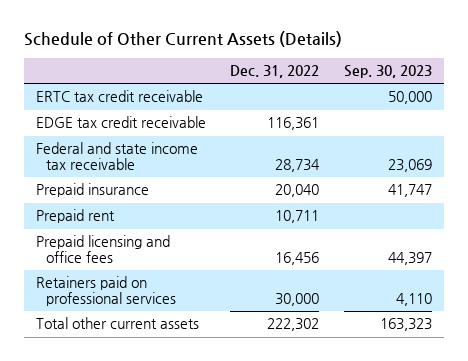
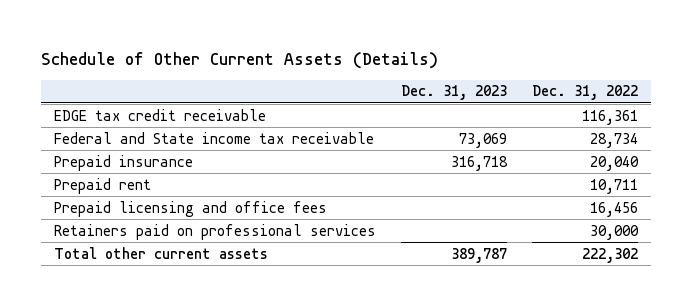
[343,65,432,79] Sep. 30, 2023 -> none
none -> [401,85,508,101] Dec. 31, 2023
[35,90,203,103] ERTC tax credit receivable -> none
[35,142,198,170] Federal and state income tax receivable -> [54,131,375,144] Federal and State income tax receivable

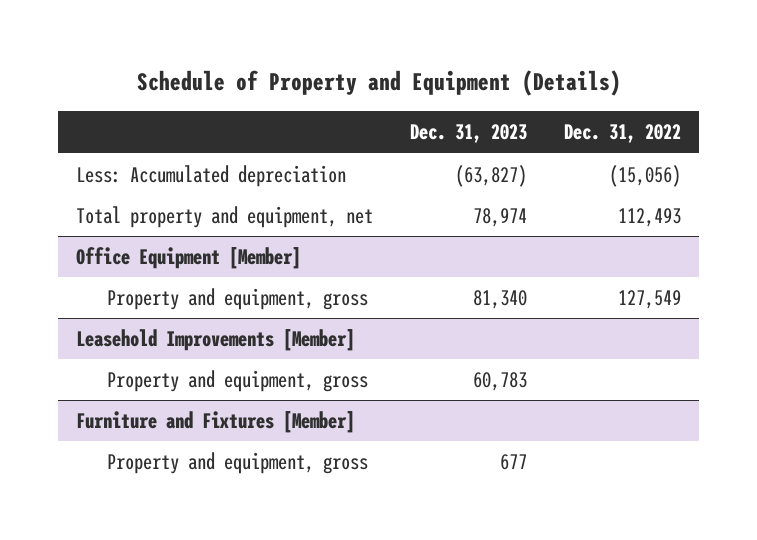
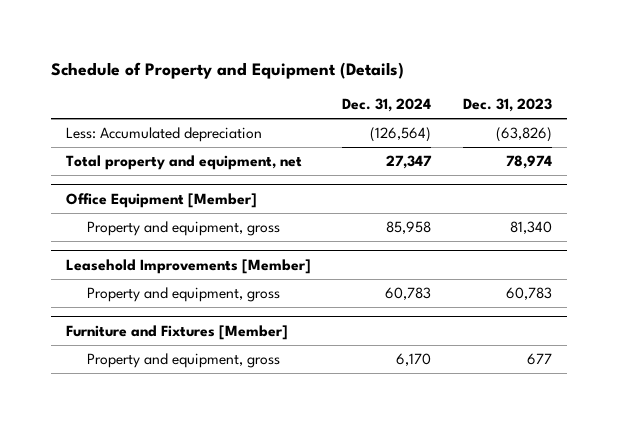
[563,124,681,144] Dec. 31, 2022 -> none
none -> [342,98,432,113] Dec. 31, 2024
[455,164,528,187] (63,827) -> [495,127,552,143] (63,826)

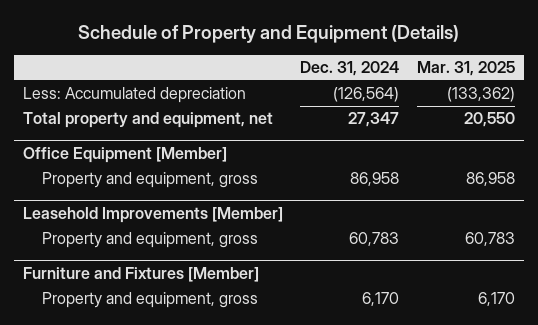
[462,98,552,113] Dec. 31, 2023 -> none
none -> [416,61,515,77] Mar. 31, 2025
[386,221,432,235] 85,958 -> [350,172,400,187] 86,958

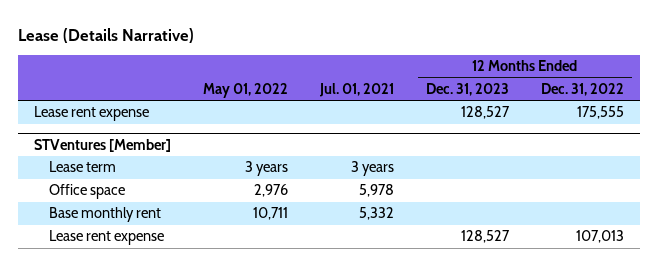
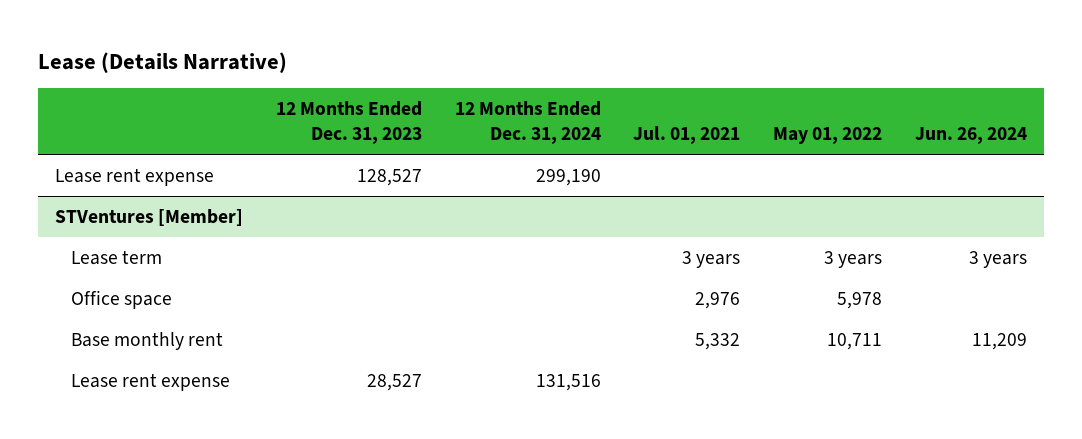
[541,82,625,96] Dec. 31, 2022 -> none
none -> [454,100,601,145] 12 Months Ended Dec. 31, 2024
none -> [915,127,1028,145] Jun. 26, 2024
[254,184,289,198] 2,976 -> [837,291,883,309] 5,978
[359,184,395,198] 5,978 -> [695,291,741,309] 2,976
[461,230,511,244] 128,527 -> [366,373,422,391] 28,527

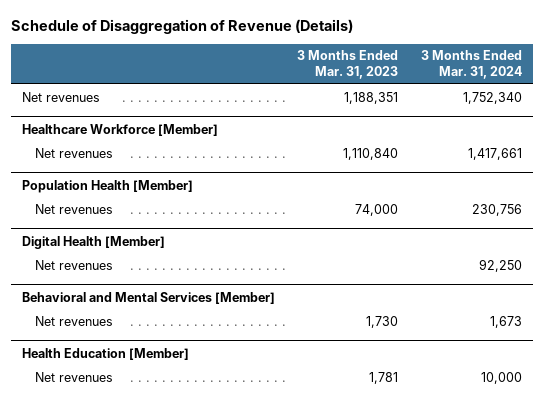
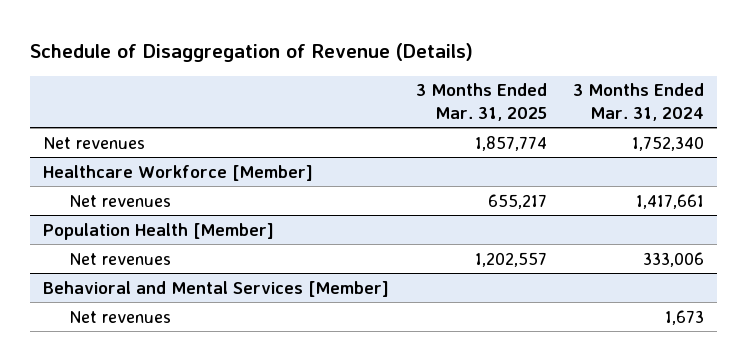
[297,50,399,80] 3 Months Ended Mar. 31, 2023 -> none
none -> [415,83,547,121] 3 Months Ended Mar. 31, 2025
[22,235,166,249] Digital Health [Member] -> none
[35,259,114,270] Net revenues -> none
[471,203,522,216] 230,756 -> [643,251,705,267] 333,006
[22,347,190,360] Health Education [Member] -> none
[35,371,114,382] Net revenues -> none

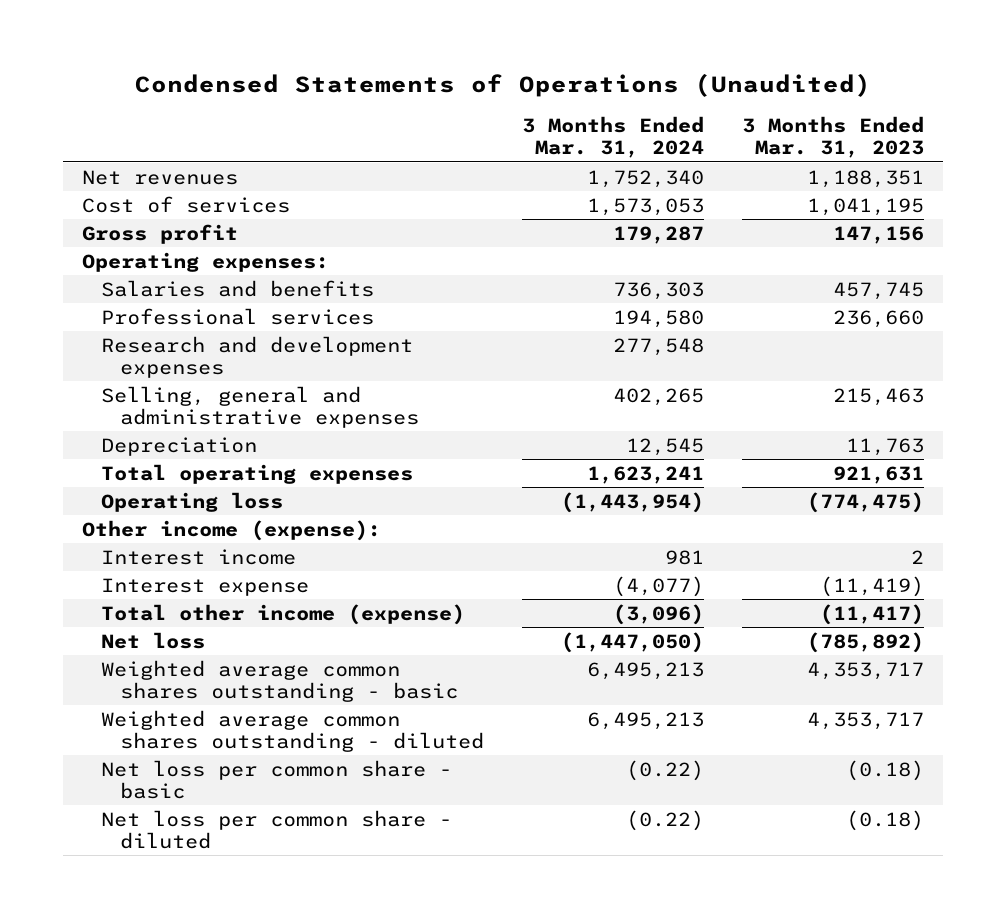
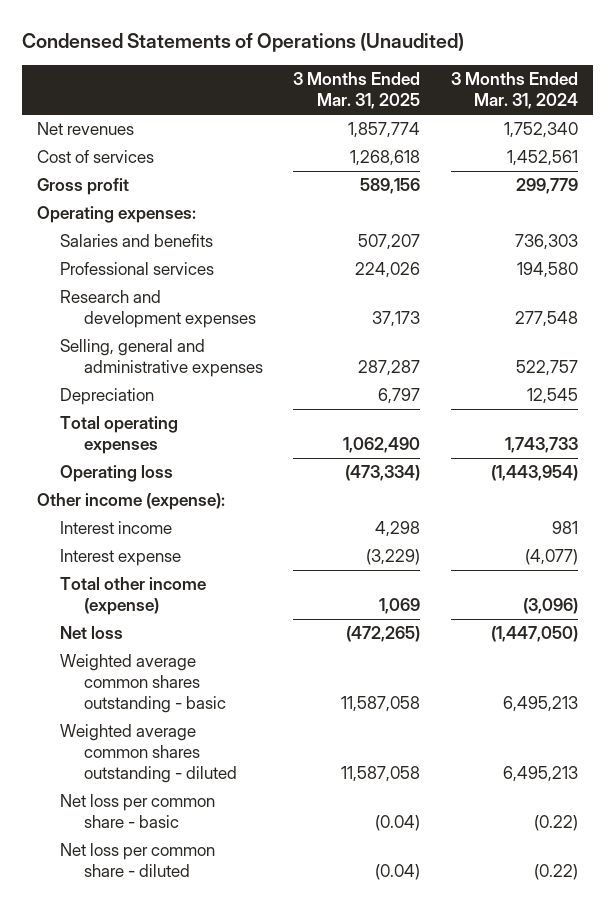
[742,116,925,159] 3 Months Ended Mar. 31, 2023 -> none
none -> [293,72,421,110] 3 Months Ended Mar. 31, 2025
[586,197,704,216] 1,573,053 -> [506,150,578,167] 1,452,561
[612,225,704,244] 179,287 -> [515,178,578,195] 299,779
[612,387,704,406] 402,265 -> [515,360,578,377] 522,757
[586,465,704,484] 1,623,241 -> [504,437,578,454] 1,743,733

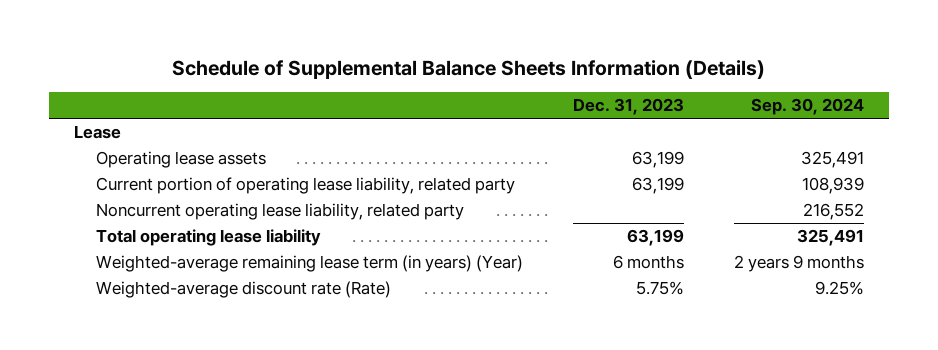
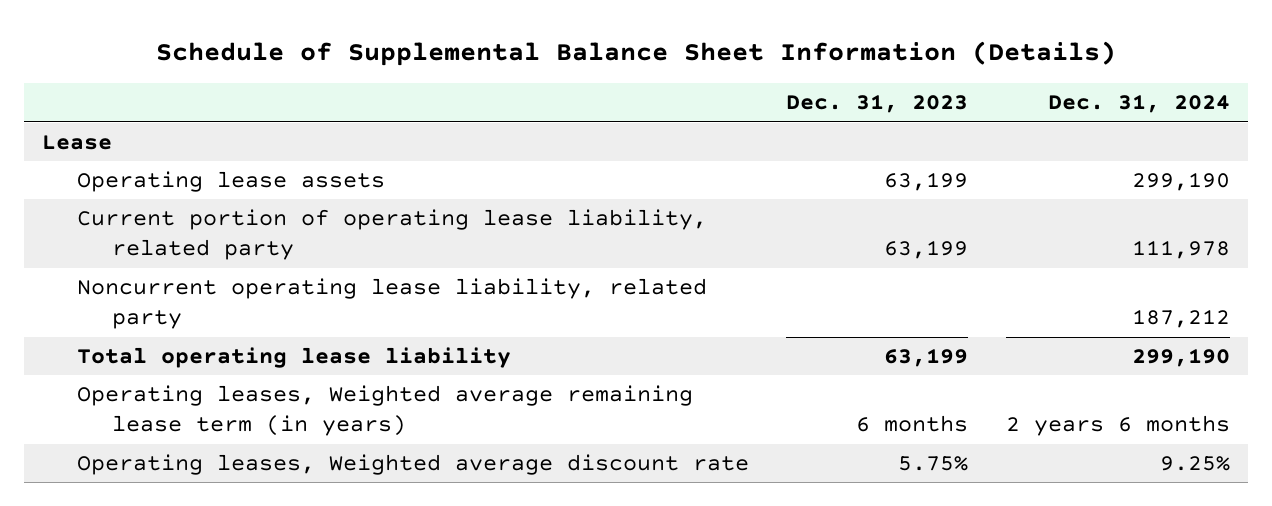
[171,60,765,80] Schedule of Supplemental Balance Sheets Information (Details) -> [155,41,1116,67] Schedule of Supplemental Balance Sheet Information (Details)
[751,98,865,116] Sep. 30, 2024 -> none
none -> [1047,94,1230,114] Dec. 31, 2024
[96,255,524,273] Weighted-average remaining lease term (in years) (Year) -> [77,385,694,437] Operating leases, Weighted average remaining lease term (in years)
[96,281,392,299] Weighted-average discount rate (Rate) -> [77,454,750,476] Operating leases, Weighted average discount rate

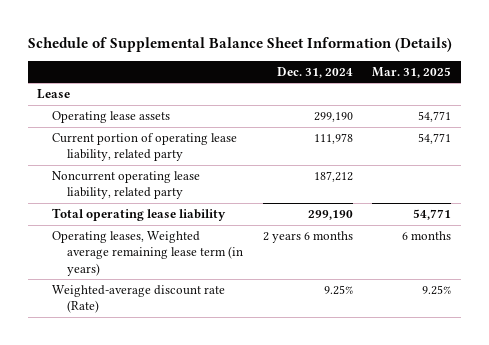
[786,94,969,114] Dec. 31, 2023 -> none
none -> [372,66,452,78] Mar. 31, 2025
[77,454,750,476] Operating leases, Weighted average discount rate -> [52,285,226,314] Weighted-average discount rate (Rate)

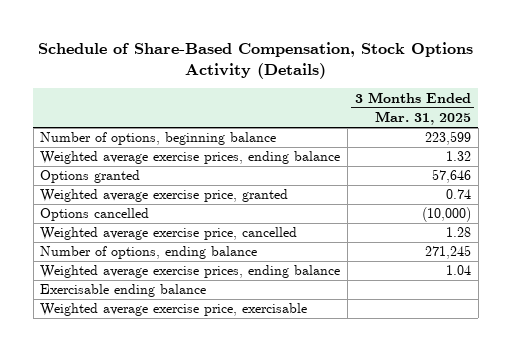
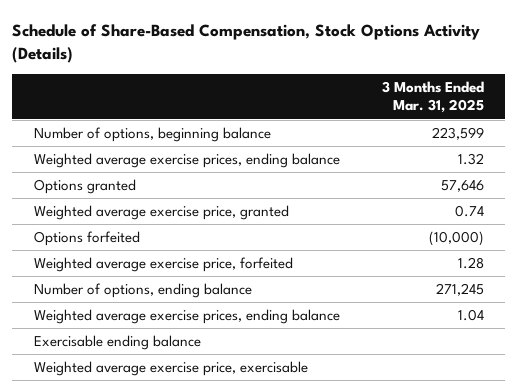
[40,208,150,222] Options cancelled -> [33,231,140,247] Options forfeited
[40,227,298,241] Weighted average exercise price, cancelled -> [33,257,293,273] Weighted average exercise price, forfeited

